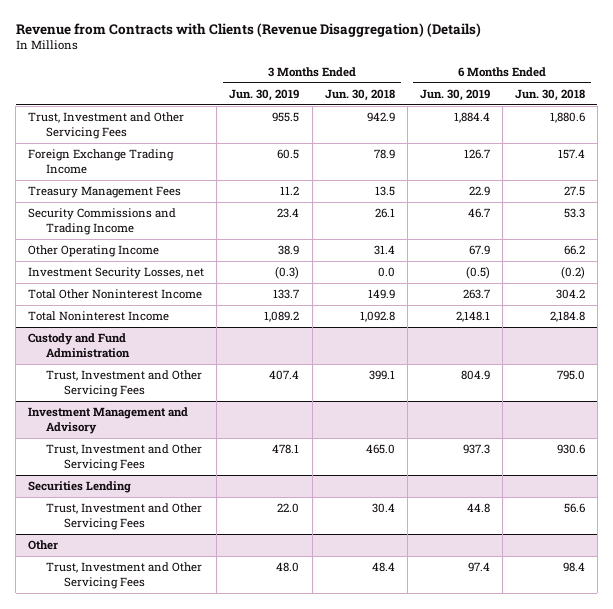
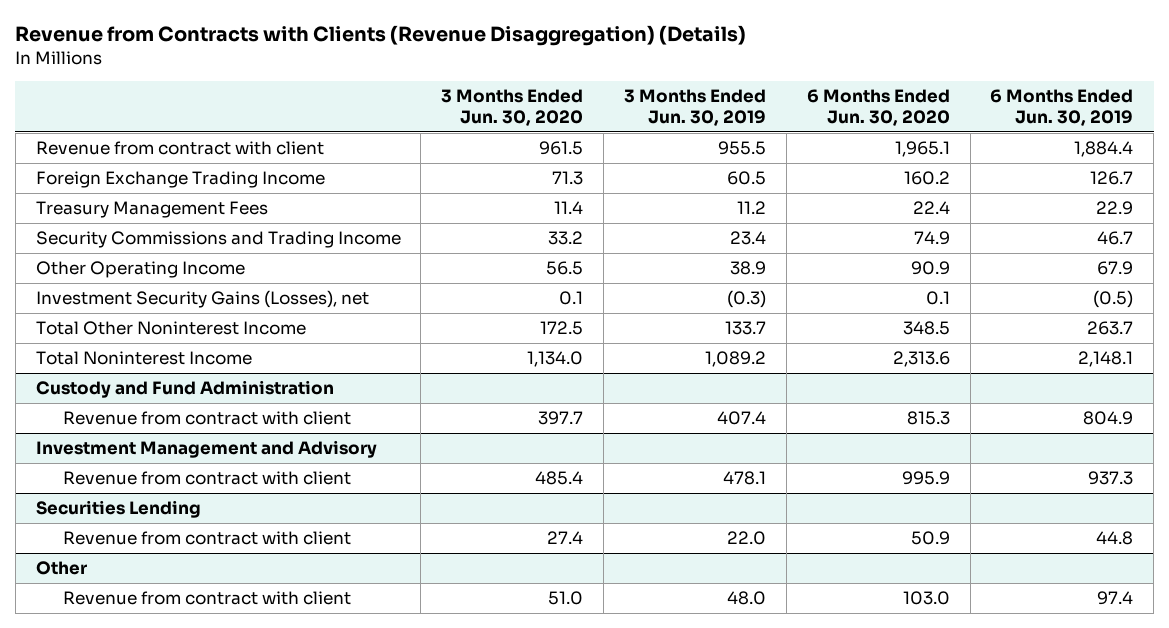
[324,88,395,101] Jun. 30, 2018 -> none
[514,88,585,101] Jun. 30, 2018 -> none
none -> [441,89,584,127] 3 Months Ended Jun. 30, 2020
none -> [806,89,950,127] 6 Months Ended Jun. 30, 2020
[28,112,185,139] Trust, Investment and Other Servicing Fees -> [35,141,324,156] Revenue from contract with client
[28,267,205,280] Investment Security Losses, net -> [35,290,369,309] Investment Security Gains (Losses), net
[46,370,203,397] Trust, Investment and Other Servicing Fees -> [62,411,351,426] Revenue from contract with client
[46,444,203,471] Trust, Investment and Other Servicing Fees -> [62,471,351,486] Revenue from contract with client
[46,503,203,530] Trust, Investment and Other Servicing Fees -> [62,531,351,546] Revenue from contract with client
[46,562,203,589] Trust, Investment and Other Servicing Fees -> [62,591,351,606] Revenue from contract with client

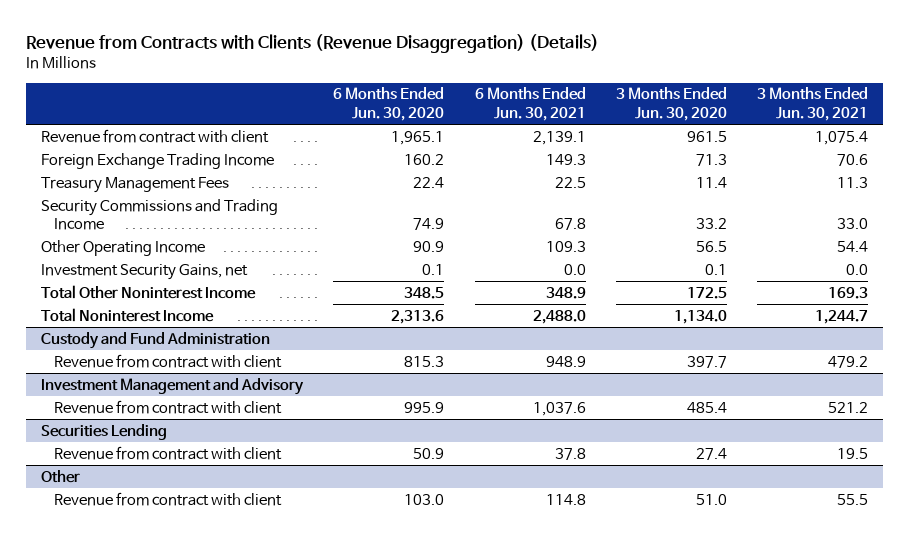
[624,89,767,127] 3 Months Ended Jun. 30, 2019 -> none
[990,89,1134,127] 6 Months Ended Jun. 30, 2019 -> none
none -> [474,87,586,122] 6 Months Ended Jun. 30, 2021
none -> [757,87,869,122] 3 Months Ended Jun. 30, 2021
[35,290,369,309] Investment Security Gains (Losses), net -> [40,263,248,280] Investment Security Gains, net

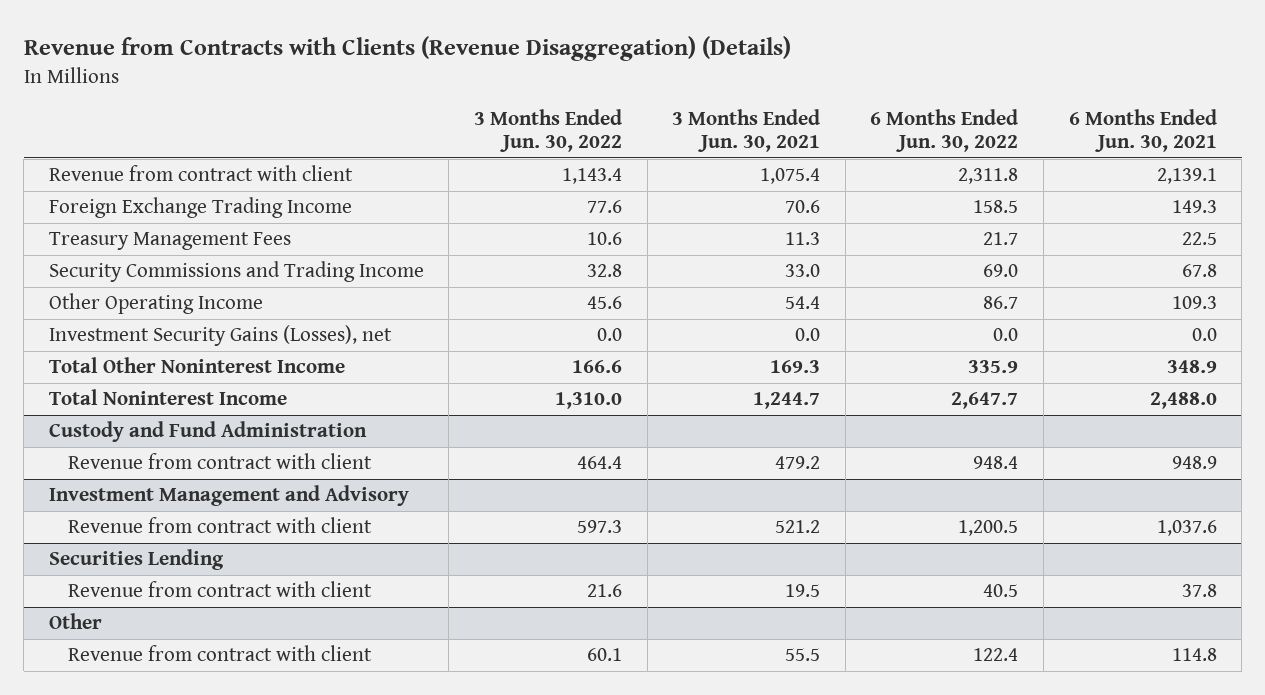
[333,87,445,122] 6 Months Ended Jun. 30, 2020 -> none
[615,87,727,122] 3 Months Ended Jun. 30, 2020 -> none
none -> [474,108,623,153] 3 Months Ended Jun. 30, 2022
none -> [870,108,1019,153] 6 Months Ended Jun. 30, 2022
[40,263,248,280] Investment Security Gains, net -> [48,325,392,347] Investment Security Gains (Losses), net

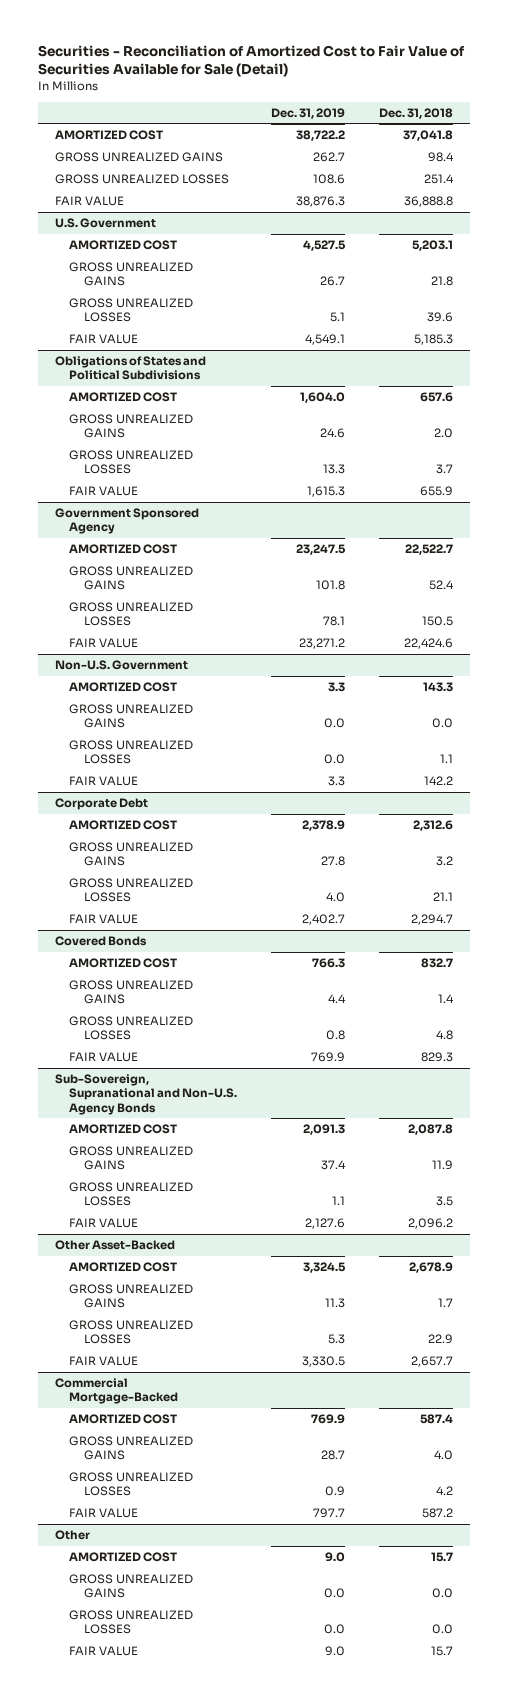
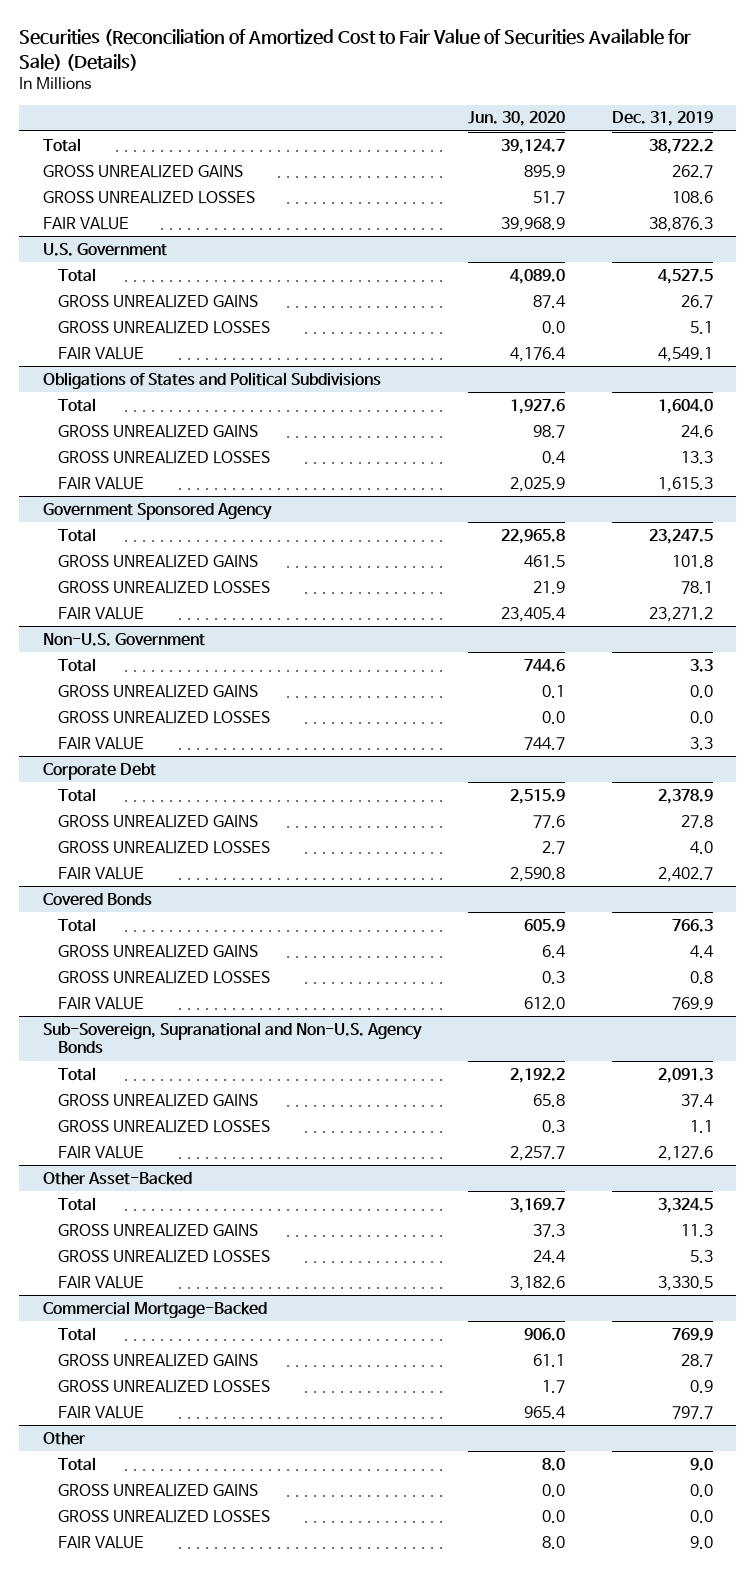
[38,45,466,78] Securities - Reconciliation of Amortized Cost to Fair Value of Securities Available for Sale (Detail) -> [18,29,691,71] Securities (Reconciliation of Amortized Cost to Fair Value of Securities Available for Sale) (Details)
[378,107,453,119] Dec. 31, 2018 -> none
none -> [467,111,565,127] Jun. 30, 2020
[54,130,163,141] AMORTIZED COST -> [42,137,81,152] Total
[69,240,178,251] AMORTIZED COST -> [58,267,97,282] Total
[69,392,178,403] AMORTIZED COST -> [58,397,97,412] Total
[69,544,178,555] AMORTIZED COST -> [58,527,97,542] Total
[69,682,178,693] AMORTIZED COST -> [58,657,97,672] Total
[69,820,178,831] AMORTIZED COST -> [58,787,97,802] Total
[69,958,178,969] AMORTIZED COST -> [58,917,97,932] Total
[69,1124,178,1135] AMORTIZED COST -> [58,1066,97,1081] Total
[69,1262,178,1273] AMORTIZED COST -> [58,1196,97,1211] Total
[69,1414,178,1425] AMORTIZED COST -> [58,1326,97,1341] Total
[69,1552,178,1563] AMORTIZED COST -> [58,1456,97,1471] Total

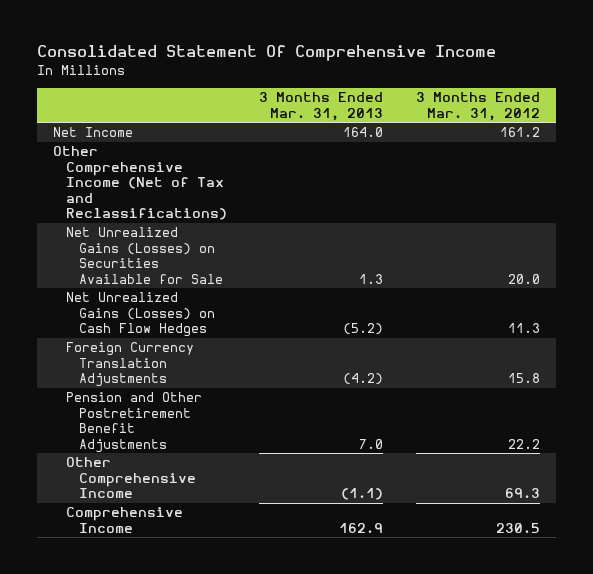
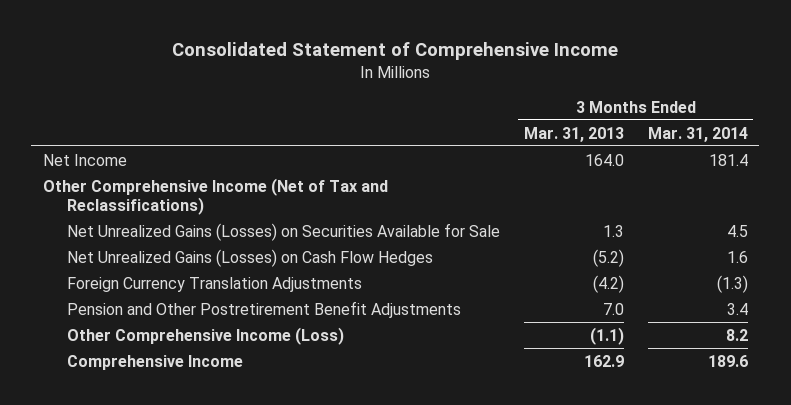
[36,45,496,62] Consolidated Statement Of Comprehensive Income -> [172,42,619,61] Consolidated Statement of Comprehensive Income
[416,92,541,121] 3 Months Ended Mar. 31, 2012 -> none
none -> [647,126,748,142] Mar. 31, 2014
[65,457,196,499] Other Comprehensive Income -> [66,326,344,345] Other Comprehensive Income (Loss)

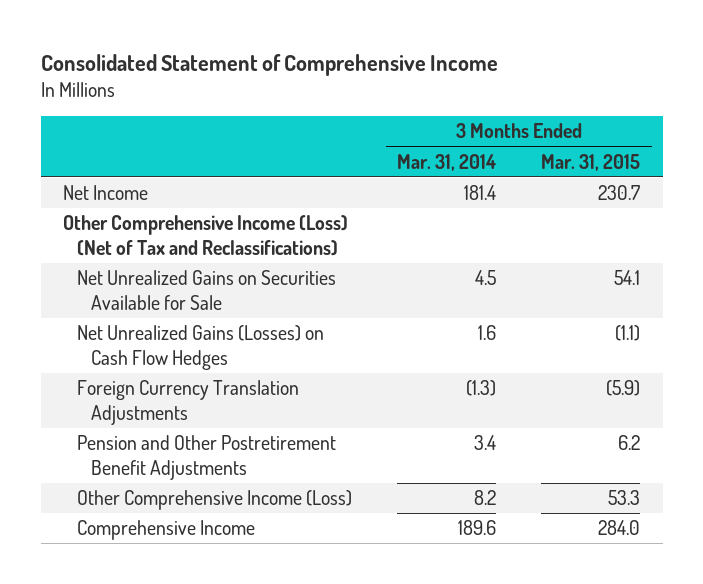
[523,126,624,142] Mar. 31, 2013 -> none
none -> [541,153,641,171] Mar. 31, 2015
[43,177,389,215] Other Comprehensive Income (Net of Tax and Reclassifications) -> [63,215,349,256] Other Comprehensive Income (Loss) (Net of Tax and Reclassifications)
[66,222,500,241] Net Unrealized Gains (Losses) on Securities Available for Sale -> [77,270,337,310] Net Unrealized Gains on Securities Available for Sale

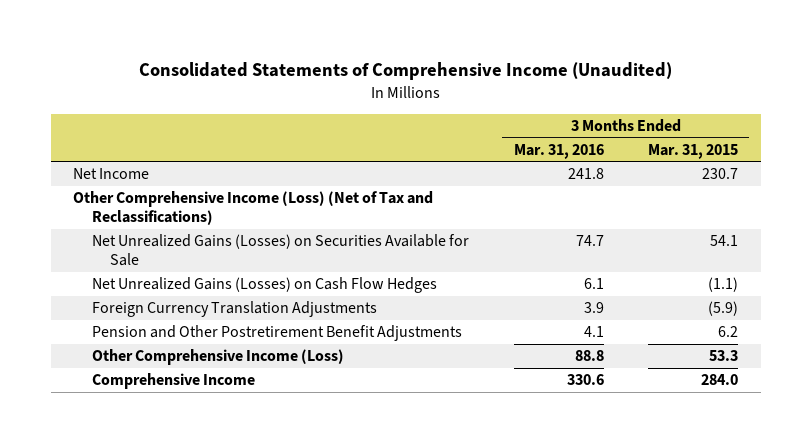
[40,53,498,76] Consolidated Statement of Comprehensive Income -> [138,61,672,80] Consolidated Statements of Comprehensive Income (Unaudited)
[397,153,497,171] Mar. 31, 2014 -> none
none -> [513,143,604,159] Mar. 31, 2016
[77,270,337,310] Net Unrealized Gains on Securities Available for Sale -> [91,234,469,267] Net Unrealized Gains (Losses) on Securities Available for Sale

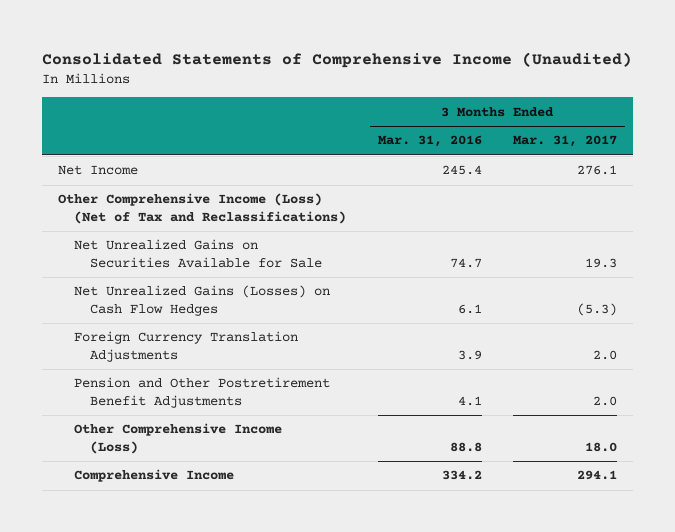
[648,143,739,159] Mar. 31, 2015 -> none
none -> [513,135,618,148] Mar. 31, 2017
[567,168,604,180] 241.8 -> [441,165,482,176] 245.4
[91,234,469,267] Net Unrealized Gains (Losses) on Securities Available for Sale -> [73,239,322,268] Net Unrealized Gains on Securities Available for Sale
[566,374,604,386] 330.6 -> [441,470,482,481] 334.2

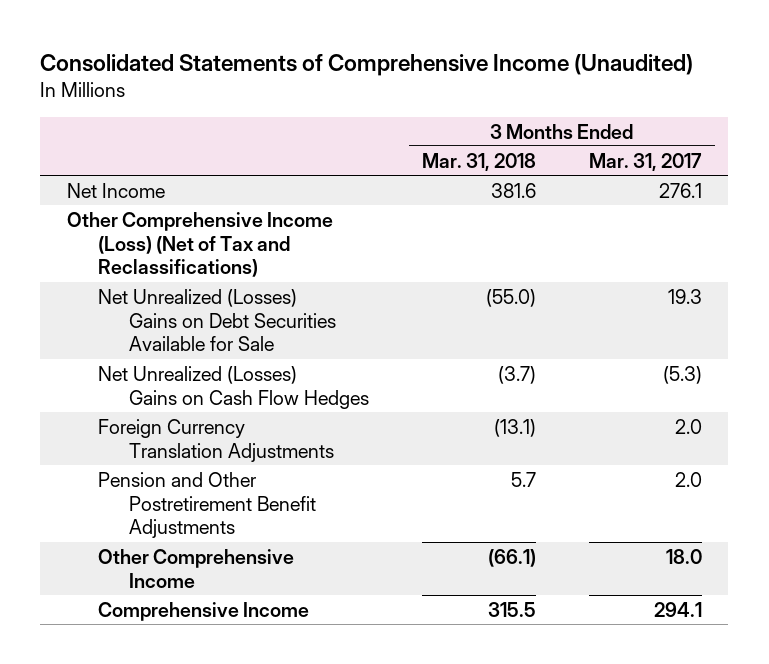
[377,135,482,148] Mar. 31, 2016 -> none
none -> [421,152,536,171] Mar. 31, 2018
[73,239,322,268] Net Unrealized Gains on Securities Available for Sale -> [97,288,336,352] Net Unrealized (Losses) Gains on Debt Securities Available for Sale
[73,285,330,316] Net Unrealized Gains (Losses) on Cash Flow Hedges -> [97,365,369,409] Net Unrealized (Losses) Gains on Cash Flow Hedges
[73,423,282,454] Other Comprehensive Income (Loss) -> [97,548,294,588] Other Comprehensive Income

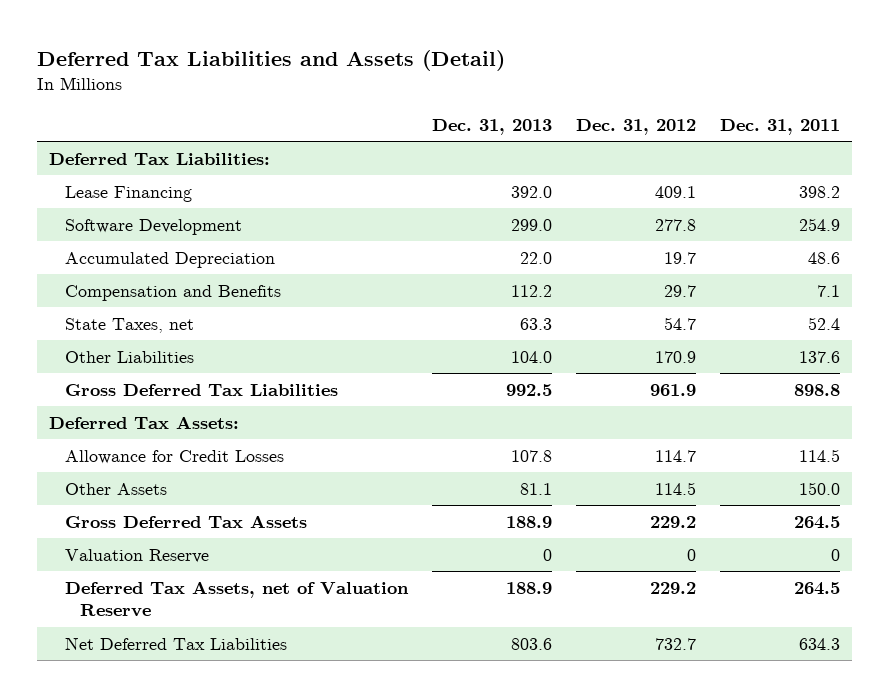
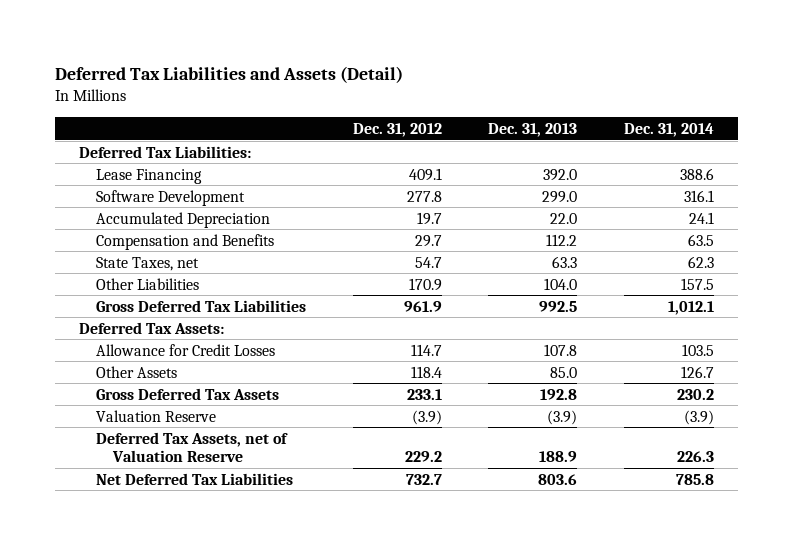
[719,119,840,136] Dec. 31, 2011 -> none
none -> [624,122,715,137] Dec. 31, 2014
[519,482,552,495] 81.1 -> [550,366,578,378] 85.0
[654,481,696,495] 114.5 -> [410,365,442,378] 118.4
[505,515,552,528] 188.9 -> [540,388,578,400] 192.8
[649,515,696,528] 229.2 -> [406,388,442,400] 233.1
[542,548,552,561] 0 -> [547,409,578,425] (3.9)
[686,548,696,561] 0 -> [411,409,442,425] (3.9)

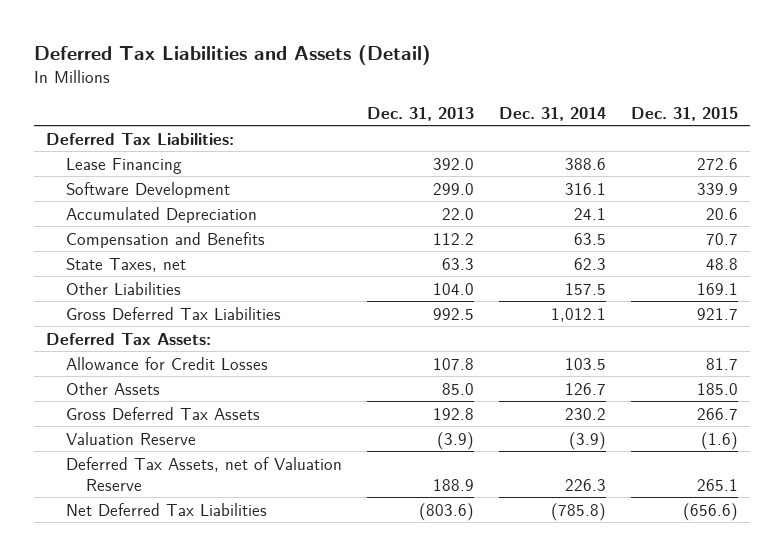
[352,122,442,137] Dec. 31, 2012 -> none
none -> [630,106,738,121] Dec. 31, 2015
[538,473,578,485] 803.6 -> [418,502,474,521] (803.6)
[676,473,715,485] 785.8 -> [550,502,606,521] (785.8)

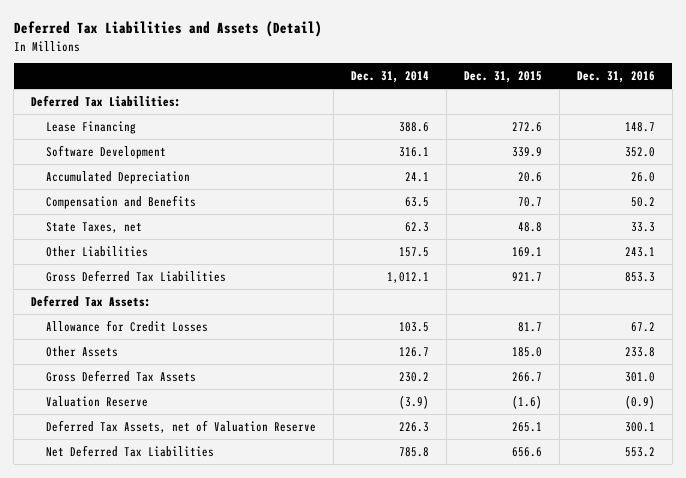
[366,106,474,121] Dec. 31, 2013 -> none
none -> [576,71,655,84] Dec. 31, 2016
[550,502,606,521] (785.8) -> [398,446,429,457] 785.8
[682,502,738,521] (656.6) -> [511,446,542,457] 656.6

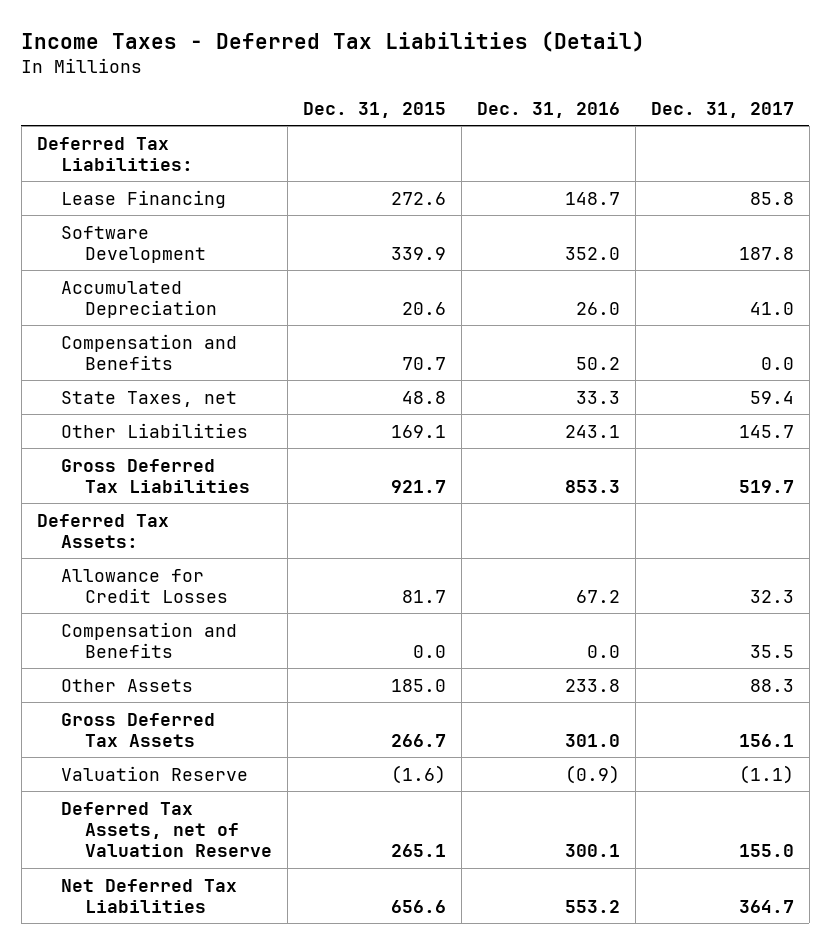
[13,21,322,38] Deferred Tax Liabilities and Assets (Detail) -> [21,30,646,52] Income Taxes - Deferred Tax Liabilities (Detail)
[350,71,429,84] Dec. 31, 2014 -> none
none -> [650,101,794,118] Dec. 31, 2017
none -> [61,621,238,658] Compensation and Benefits

